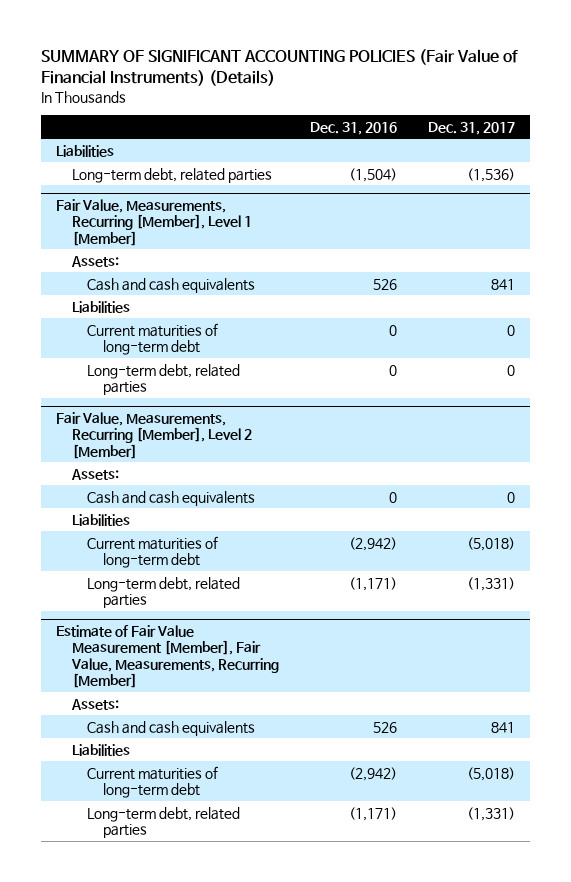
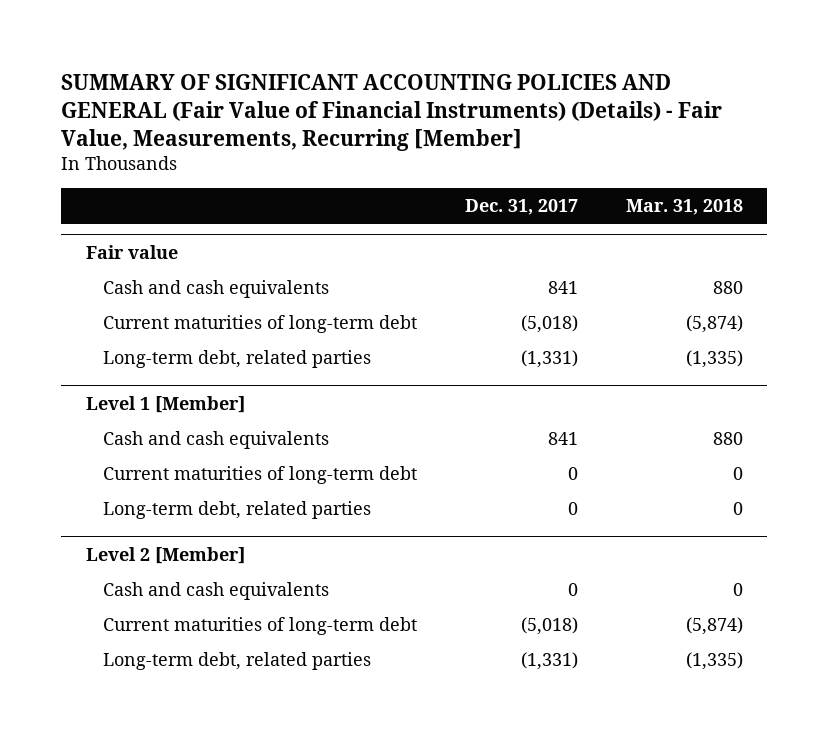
[40,48,518,87] SUMMARY OF SIGNIFICANT ACCOUNTING POLICIES (Fair Value of Financial Instruments) (Details) -> [61,73,723,151] SUMMARY OF SIGNIFICANT ACCOUNTING POLICIES AND GENERAL (Fair Value of Financial Instruments) (Details) - Fair Value, Measurements, Recurring [Member]
[309,121,397,135] Dec. 31, 2016 -> none
none -> [626,199,744,216] Mar. 31, 2018
[56,144,115,157] Liabilities -> none
[71,167,272,183] Long-term debt, related parties -> none
[56,198,252,246] Fair Value, Measurements, Recurring [Member], Level 1 [Member] -> none
[70,255,119,267] Assets: -> none
none -> [85,244,178,259] Fair value
[71,300,130,313] Liabilities -> none
[87,322,219,355] Current maturities of long-term debt -> none
[87,363,241,395] Long-term debt, related parties -> none
[56,411,252,459] Fair Value, Measurements, Recurring [Member], Level 2 [Member] -> none
[70,468,119,480] Assets: -> none
[87,490,256,506] Cash and cash equivalents -> none
[71,513,130,526] Liabilities -> none
[56,624,279,688] Estimate of Fair Value Measurement [Member], Fair Value, Measurements, Recurring [Member] -> none
[70,698,119,710] Assets: -> none
none -> [85,395,245,413] Level 1 [Member]
[71,743,130,756] Liabilities -> none
none -> [102,466,417,485] Current maturities of long-term debt
none -> [102,501,371,520] Long-term debt, related parties
none -> [85,546,245,564] Level 2 [Member]
none -> [102,582,329,601] Cash and cash equivalents

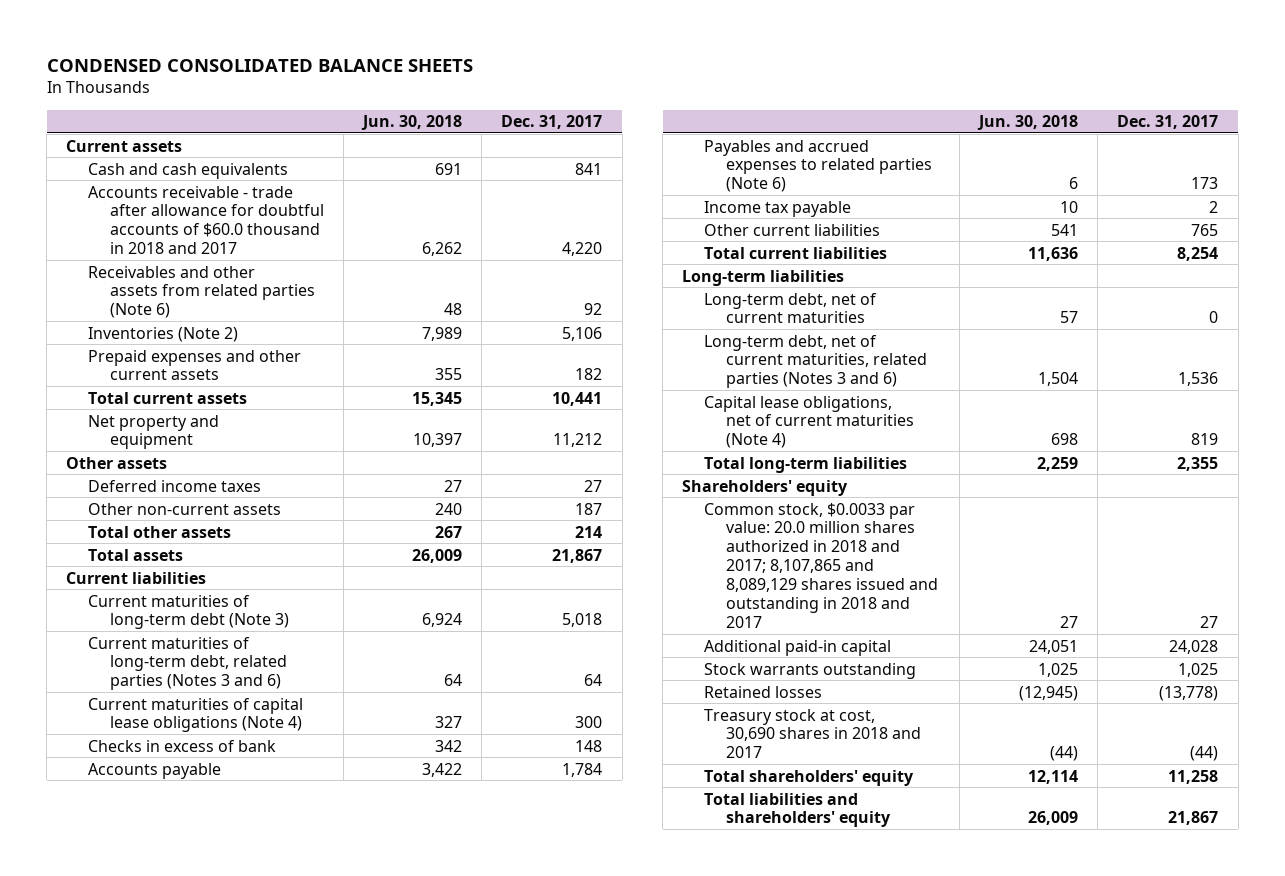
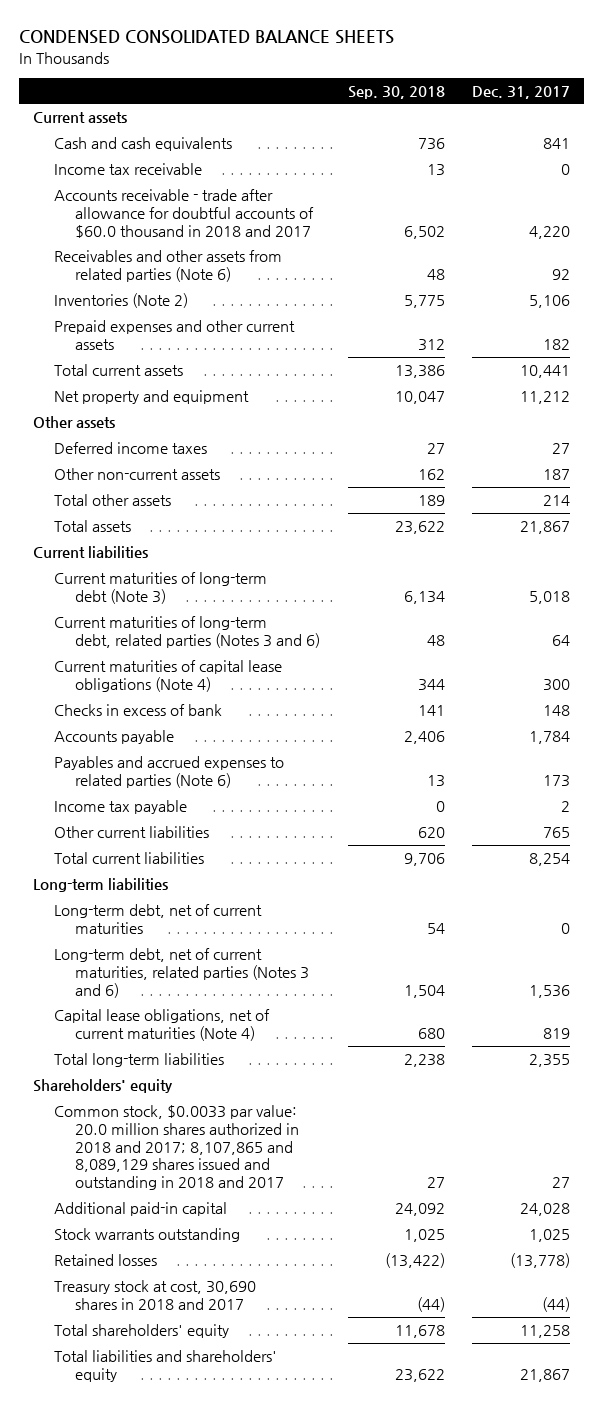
[361,115,463,131] Jun. 30, 2018 -> none
none -> [347,85,445,99] Sep. 30, 2018
none -> [54,163,203,176] Income tax receivable

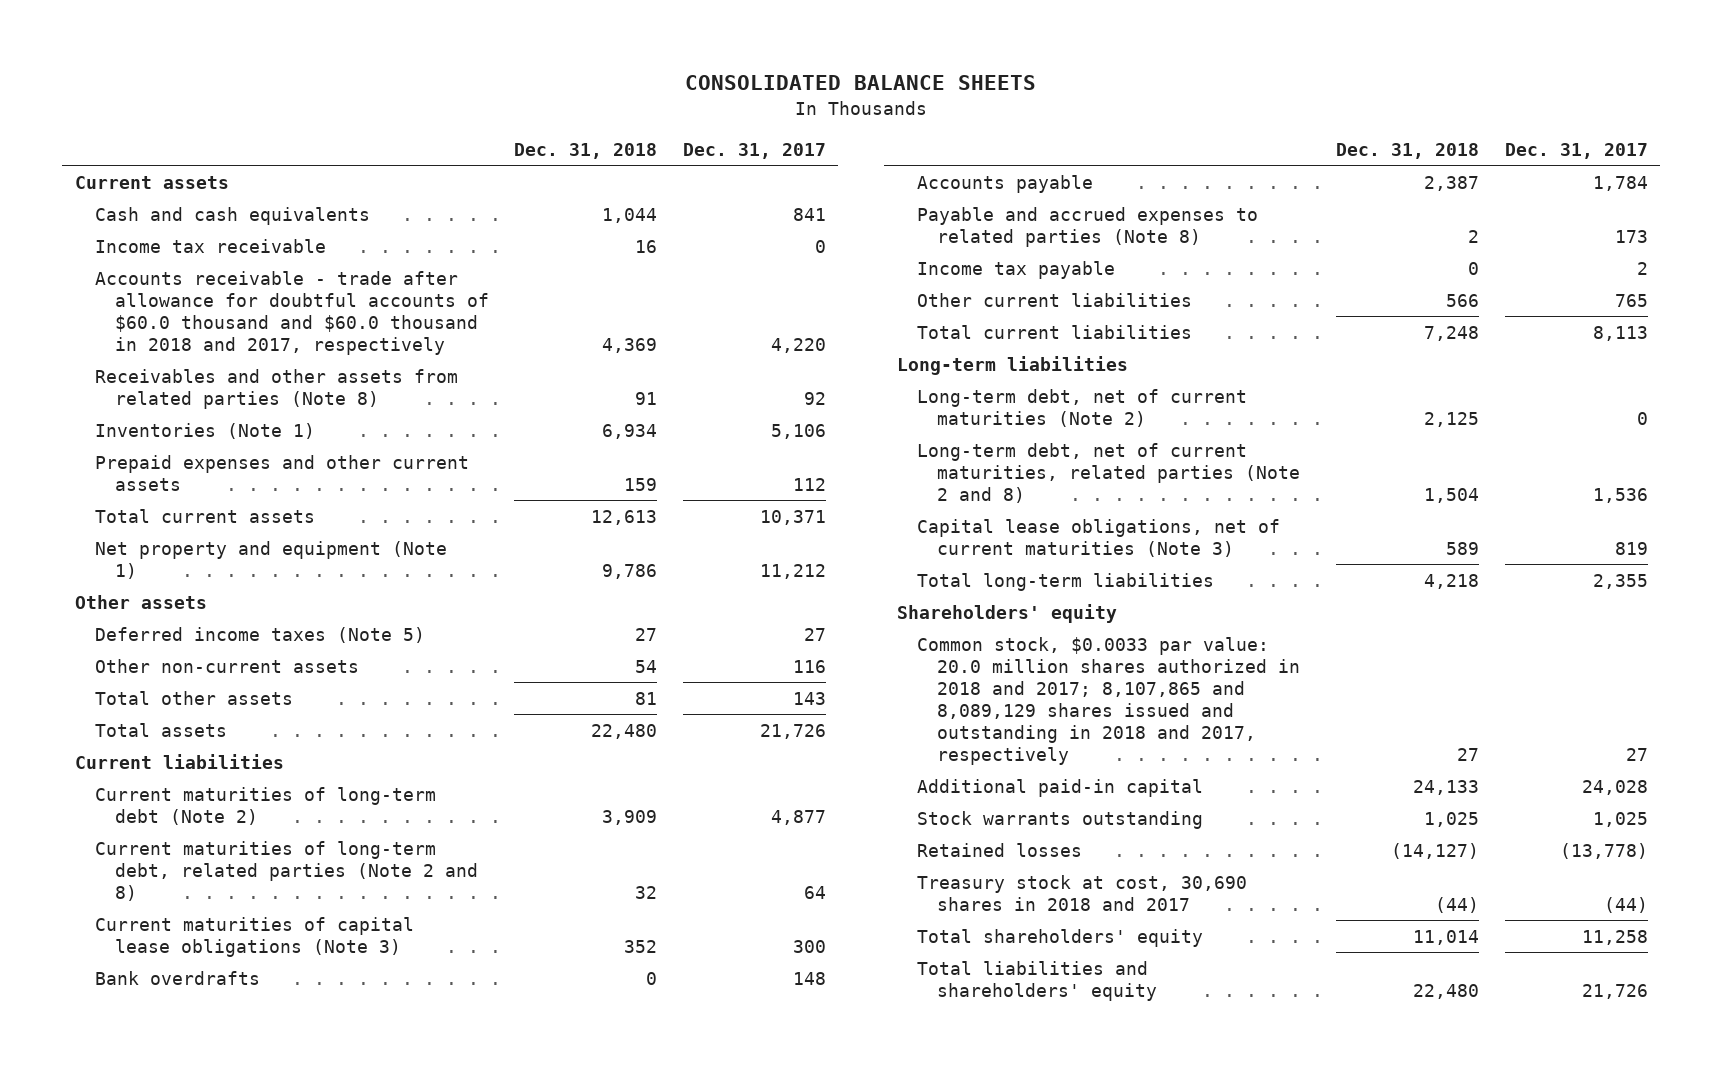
[19,30,395,45] CONDENSED CONSOLIDATED BALANCE SHEETS -> [685,75,1037,91] CONSOLIDATED BALANCE SHEETS
[347,85,445,99] Sep. 30, 2018 -> none
none -> [514,142,658,159] Dec. 31, 2018
[54,189,315,238] Accounts receivable - trade after allowance for doubtful accounts of $60.0 thousand in 2018 and 2017 -> [94,270,489,355] Accounts receivable - trade after allowance for doubtful accounts of $60.0 thousand and $60.0 thousand in 2018 and 2017, respectively
[54,250,283,282] Receivables and other assets from related parties (Note 6) -> [94,368,458,409] Receivables and other assets from related parties (Note 8)
[54,293,189,309] Inventories (Note 2) -> [94,422,315,439] Inventories (Note 1)
[543,338,571,350] 182 -> [792,477,826,491] 112
[520,365,571,379] 10,441 -> [759,509,826,525] 10,371
[54,390,250,405] Net property and equipment -> [94,540,447,579] Net property and equipment (Note 1)
[54,442,208,455] Deferred income taxes -> [94,626,425,643] Deferred income taxes (Note 5)
[543,469,571,481] 187 -> [792,659,826,673] 116
[543,495,571,507] 214 -> [792,691,826,705] 143
[520,521,571,535] 21,867 -> [759,723,826,739] 21,726
[54,572,268,604] Current maturities of long-term debt (Note 3) -> [94,786,436,825] Current maturities of long-term debt (Note 2)
[529,590,571,604] 5,018 -> [770,809,826,825] 4,877
[54,616,321,648] Current maturities of long-term debt, related parties (Notes 3 and 6) -> [94,840,478,901] Current maturities of long-term debt, related parties (Note 2 and 8)
[54,660,283,692] Current maturities of capital lease obligations (Note 4) -> [94,916,414,957] Current maturities of capital lease obligations (Note 3)
[54,704,223,717] Checks in excess of bank -> [94,970,260,985] Bank overdrafts
[54,756,285,788] Payables and accrued expenses to related parties (Note 6) -> [916,206,1258,247] Payable and accrued expenses to related parties (Note 8)
[529,853,571,867] 8,254 -> [1592,325,1648,341] 8,113
[54,904,263,934] Long-term debt, net of current maturities -> [916,388,1247,427] Long-term debt, net of current maturities (Note 2)
[54,948,310,998] Long-term debt, net of current maturities, related parties (Notes 3 and 6) -> [916,442,1300,503] Long-term debt, net of current maturities, related parties (Note 2 and 8)
[54,1009,271,1041] Capital lease obligations, net of current maturities (Note 4) -> [916,518,1280,557] Capital lease obligations, net of current maturities (Note 3)
[54,1105,300,1191] Common stock, $0.0033 par value: 20.0 million shares authorized in 2018 and 2017; 8,107,865 and 8,089,129 shares issued and outstanding in 2018 and 2017 -> [916,636,1300,765] Common stock, $0.0033 par value: 20.0 million shares authorized in 2018 and 2017; 8,107,865 and 8,089,129 shares issued and outstanding in 2018 and 2017, respectively
[520,1368,571,1382] 21,867 -> [1581,983,1648,999] 21,726

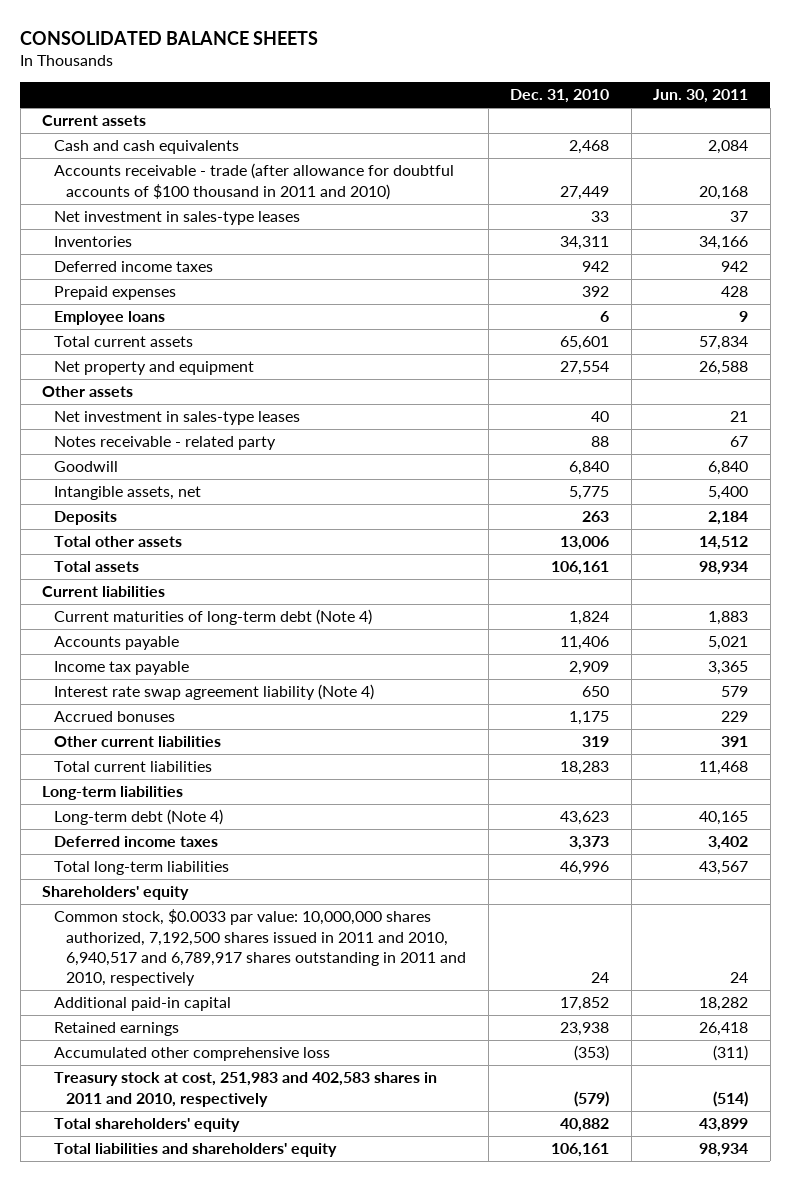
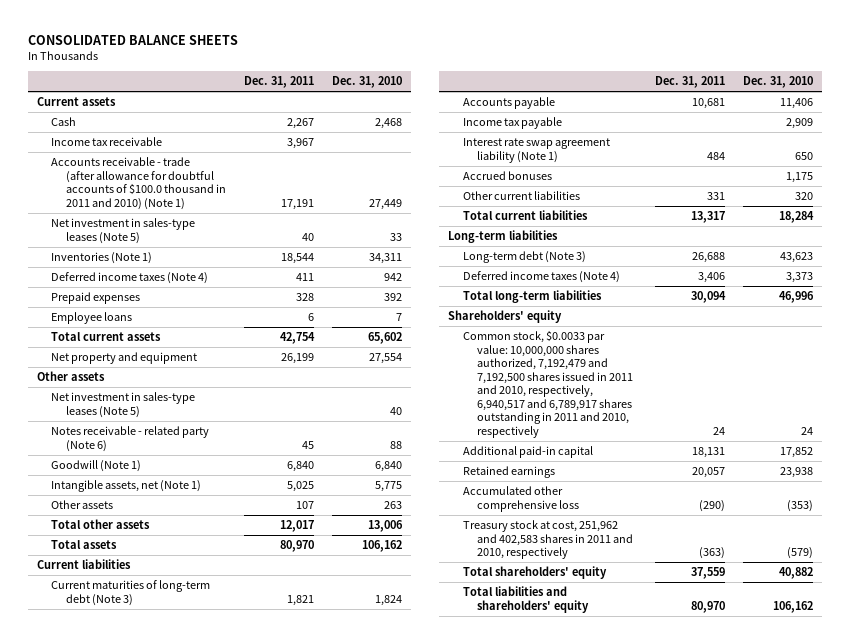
[653,89,749,104] Jun. 30, 2011 -> none
none -> [244,75,315,88] Dec. 31, 2011
[54,140,240,155] Cash and cash equivalents -> [51,117,77,127] Cash
none -> [51,137,163,147] Income tax receivable
[54,163,455,200] Accounts receivable - trade (after allowance for doubtful accounts of $100 thousand in 2011 and 2010) -> [51,157,227,210] Accounts receivable - trade (after allowance for doubtful accounts of $100.0 thousand in 2011 and 2010) (Note 1)
[54,211,301,226] Net investment in sales-type leases -> [51,218,196,244] Net investment in sales-type leases (Note 5)
[54,236,133,248] Inventories -> [51,252,153,265] Inventories (Note 1)
[54,261,214,273] Deferred income taxes -> [51,272,209,285] Deferred income taxes (Note 4)
[600,311,610,323] 6 -> [396,313,403,322] 7
[560,336,610,351] 65,601 -> [368,332,403,345] 65,602
[54,411,301,426] Net investment in sales-type leases -> [51,392,196,418] Net investment in sales-type leases (Note 5)
[54,436,277,451] Notes receivable - related party -> [51,426,210,452] Notes receivable - related party (Note 6)
[54,461,119,473] Goodwill -> [51,460,142,473] Goodwill (Note 1)
[54,486,202,501] Intangible assets, net -> [51,480,202,493] Intangible assets, net (Note 1)
[54,511,118,526] Deposits -> [51,500,114,510] Other assets
[551,561,610,576] 106,161 -> [362,540,403,553] 106,162
[54,609,373,626] Current maturities of long-term debt (Note 4) -> [51,580,211,606] Current maturities of long-term debt (Note 3)
[54,684,375,701] Interest rate swap agreement liability (Note 4) -> [462,138,610,163] Interest rate swap agreement liability (Note 1)
[582,736,610,748] 319 -> [795,192,814,201] 320
[560,761,610,776] 18,283 -> [779,211,815,224] 18,284
[54,809,224,826] Long-term debt (Note 4) -> [462,251,586,264] Long-term debt (Note 3)
[54,836,219,848] Deferred income taxes -> [462,271,620,284] Deferred income taxes (Note 4)
[54,909,467,987] Common stock, $0.0033 par value: 10,000,000 shares authorized, 7,192,500 shares issued in 2011 and 2010, 6,940,517 and 6,789,917 shares outstanding in 2011 and 2010, respectively -> [462,330,634,439] Common stock, $0.0033 par value: 10,000,000 shares authorized, 7,192,479 and 7,192,500 shares issued in 2011 and 2010, respectively, 6,940,517 and 6,789,917 shares outstanding in 2011 and 2010, respectively
[54,1072,438,1107] Treasury stock at cost, 251,983 and 402,583 shares in 2011 and 2010, respectively -> [462,520,634,560] Treasury stock at cost, 251,962 and 402,583 shares in 2011 and 2010, respectively
[551,1143,610,1158] 106,161 -> [773,600,814,613] 106,162

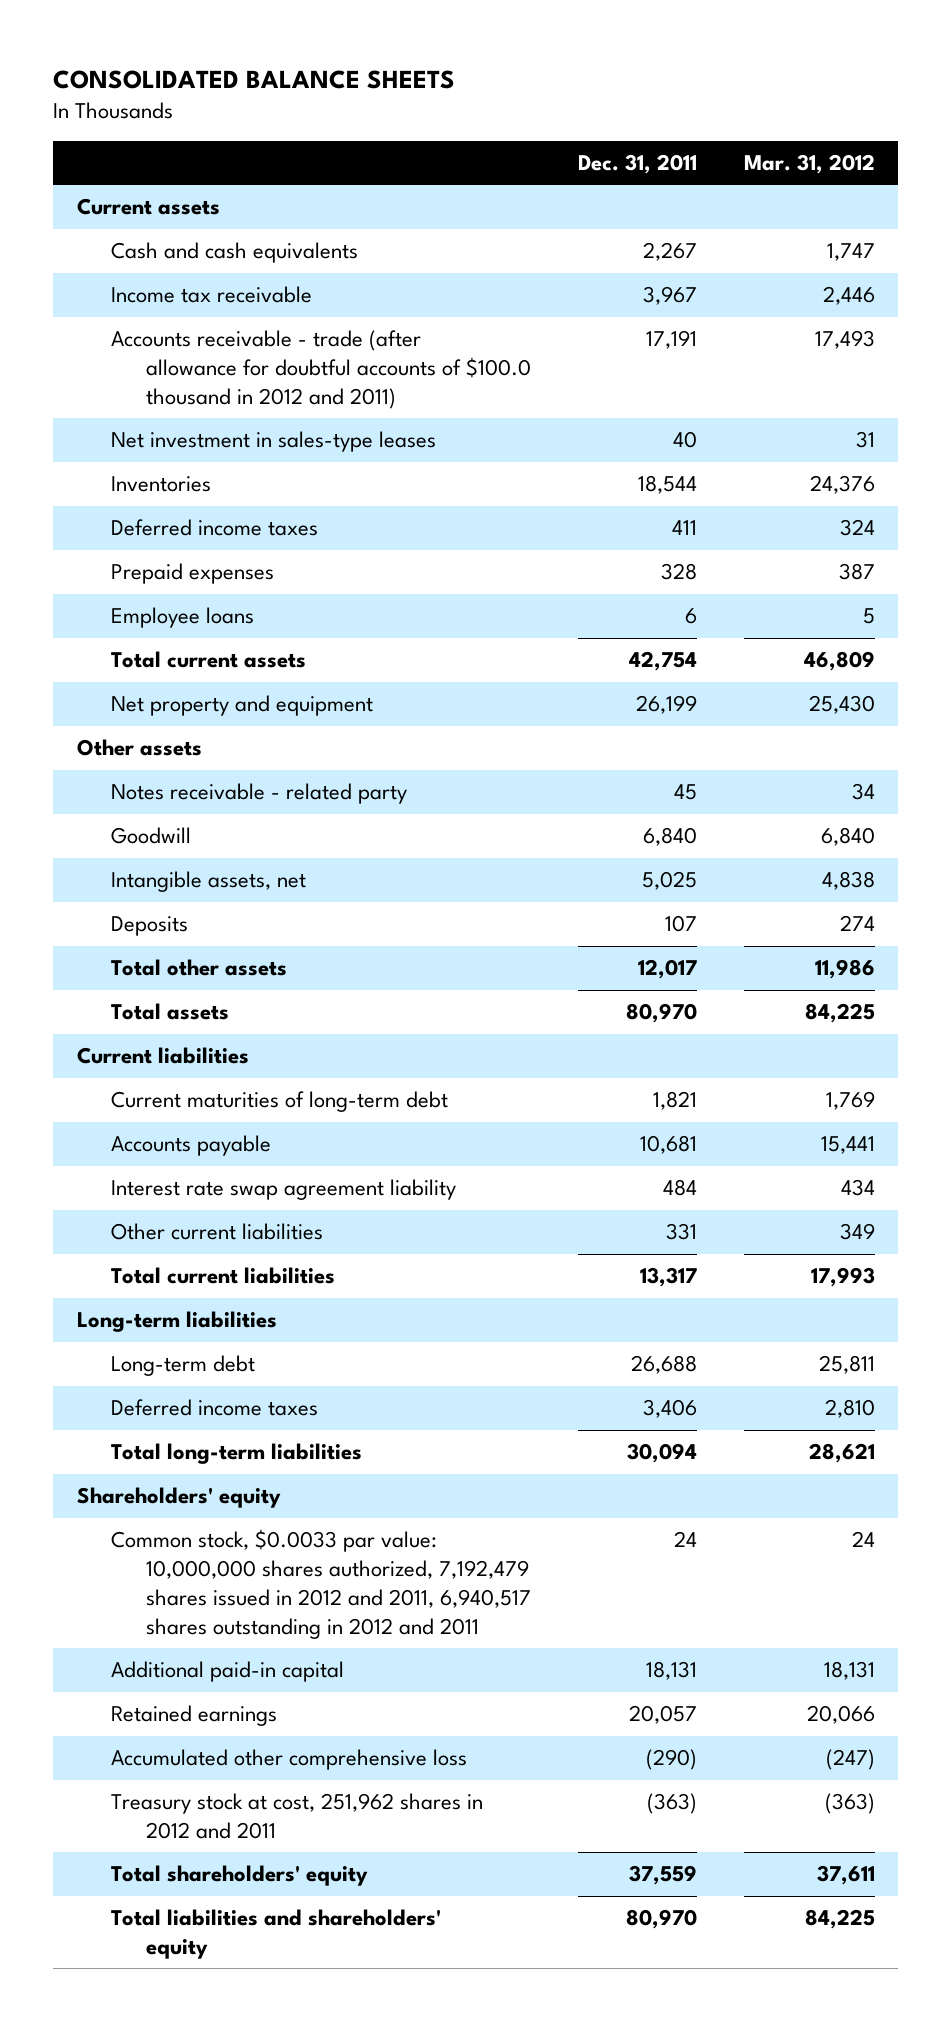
[332,75,403,88] Dec. 31, 2010 -> none
none -> [743,153,875,174] Mar. 31, 2012
[51,117,77,127] Cash -> [111,242,359,264] Cash and cash equivalents
[51,157,227,210] Accounts receivable - trade (after allowance for doubtful accounts of $100.0 thousand in 2011 and 2010) (Note 1) -> [111,330,532,409] Accounts receivable - trade (after allowance for doubtful accounts of $100.0 thousand in 2012 and 2011)
[51,218,196,244] Net investment in sales-type leases (Note 5) -> [111,431,437,453] Net investment in sales-type leases
[51,252,153,265] Inventories (Note 1) -> [111,476,212,493] Inventories
[51,272,209,285] Deferred income taxes (Note 4) -> [111,519,319,537] Deferred income taxes
[51,392,196,418] Net investment in sales-type leases (Note 5) -> none
[51,426,210,452] Notes receivable - related party (Note 6) -> [111,783,408,805] Notes receivable - related party
[51,460,142,473] Goodwill (Note 1) -> [111,827,192,845] Goodwill
[51,480,202,493] Intangible assets, net (Note 1) -> [111,871,307,893] Intangible assets, net
[51,500,114,510] Other assets -> [111,916,189,937] Deposits
[51,580,211,606] Current maturities of long-term debt (Note 3) -> [111,1091,449,1113] Current maturities of long-term debt
[462,117,562,130] Income tax payable -> none
[462,171,552,181] Accrued bonuses -> none
[462,138,610,163] Interest rate swap agreement liability (Note 1) -> [111,1179,457,1201] Interest rate swap agreement liability
[462,251,586,264] Long-term debt (Note 3) -> [111,1355,256,1377] Long-term debt
[462,271,620,284] Deferred income taxes (Note 4) -> [111,1399,319,1417] Deferred income taxes
[462,330,634,439] Common stock, $0.0033 par value: 10,000,000 shares authorized, 7,192,479 and 7,192,500 shares issued in 2011 and 2010, respectively, 6,940,517 and 6,789,917 shares outstanding in 2011 and 2010, respectively -> [111,1529,532,1639] Common stock, $0.0033 par value: 10,000,000 shares authorized, 7,192,479 shares issued in 2012 and 2011, 6,940,517 shares outstanding in 2012 and 2011
[462,520,634,560] Treasury stock at cost, 251,962 and 402,583 shares in 2011 and 2010, respectively -> [111,1793,484,1840] Treasury stock at cost, 251,962 shares in 2012 and 2011

